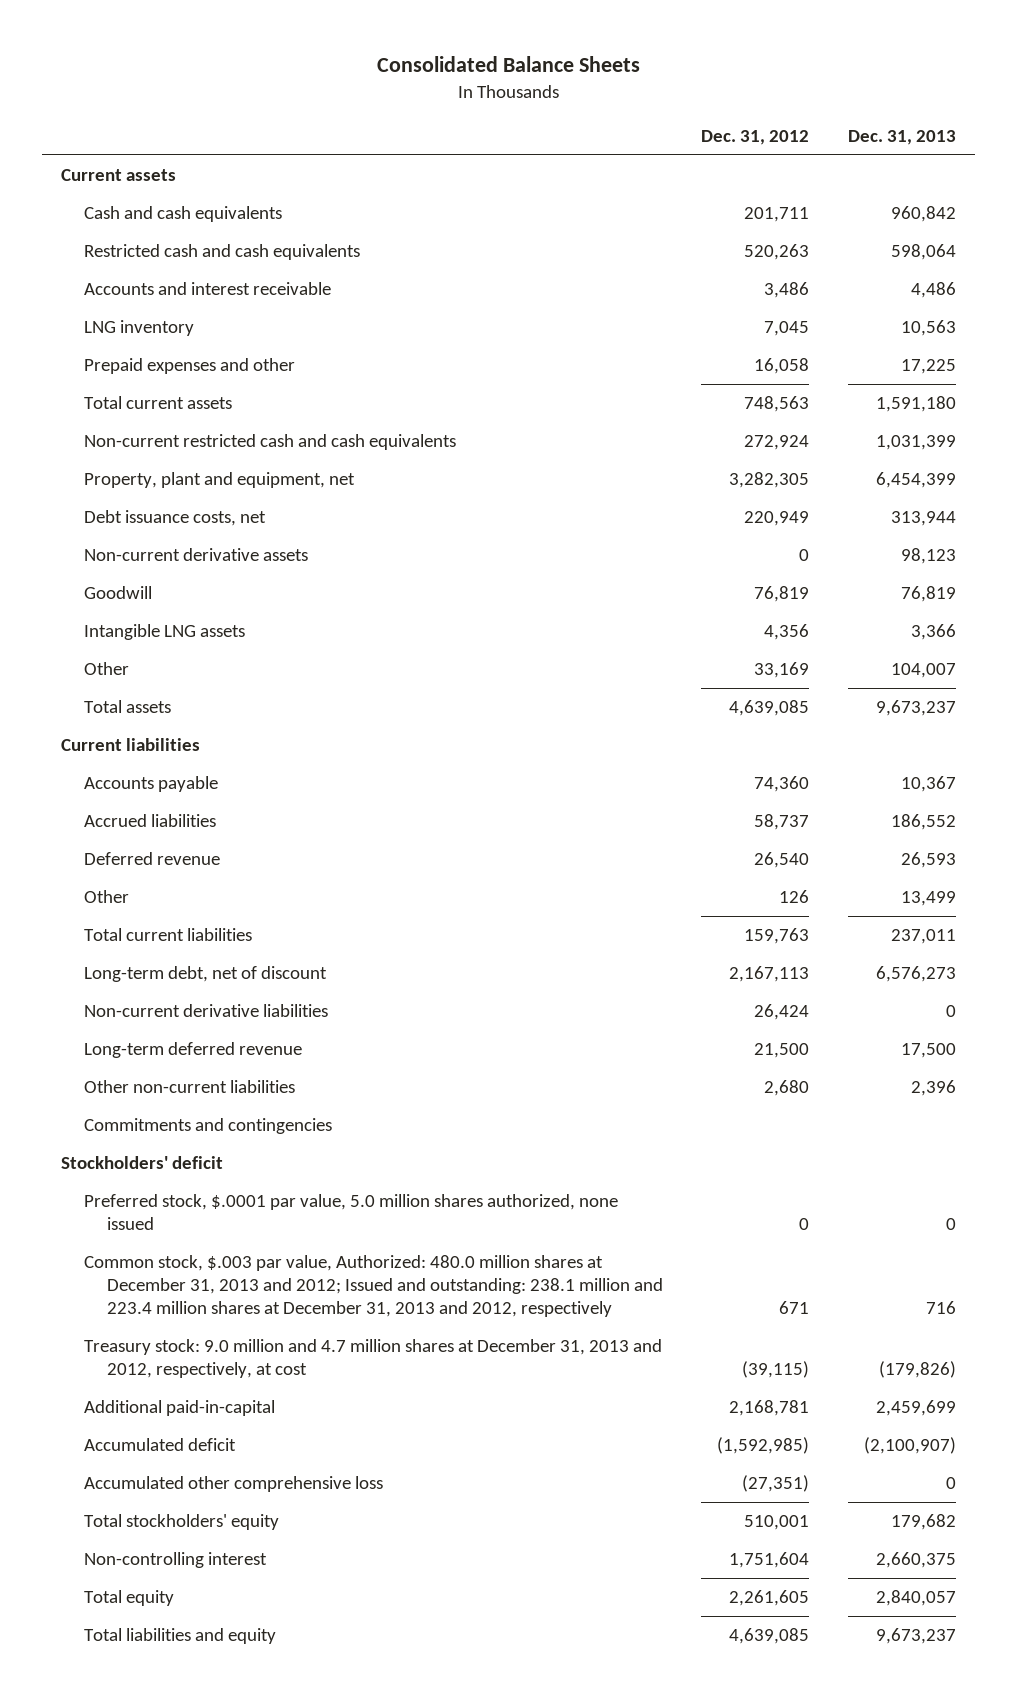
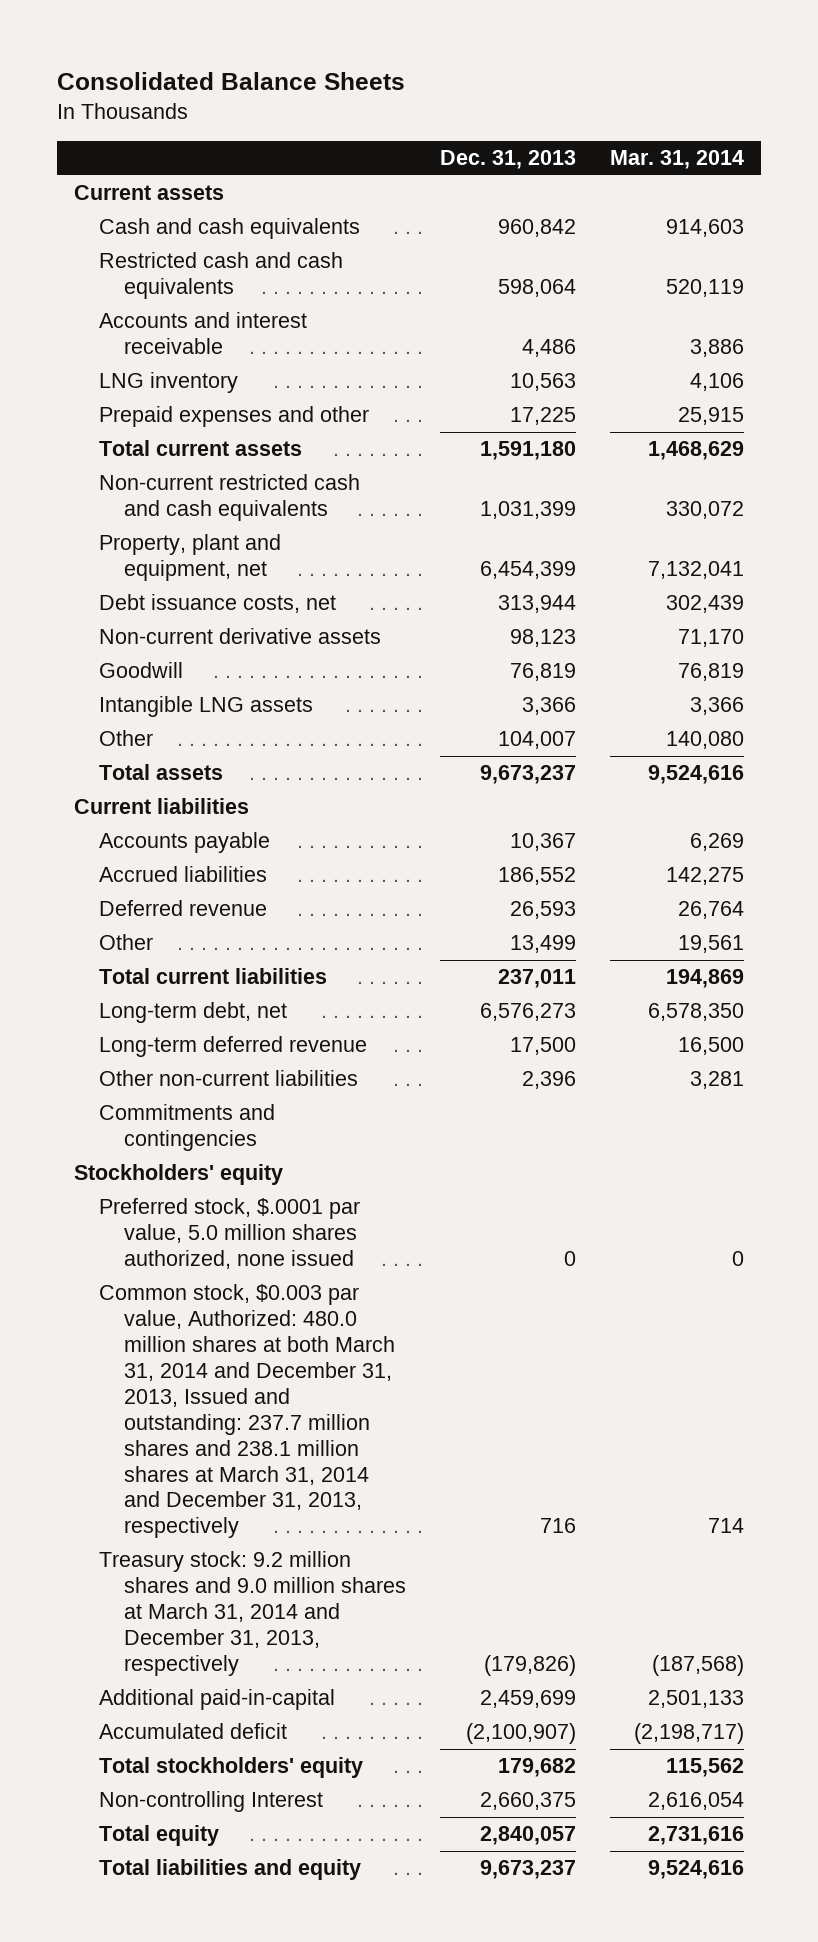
[701,130,810,146] Dec. 31, 2012 -> none
none -> [610,150,745,170] Mar. 31, 2014
[84,1004,329,1018] Non-current derivative liabilities -> none
[84,966,328,983] Long-term debt, net of discount -> [98,1002,287,1024] Long-term debt, net
[61,1156,224,1170] Stockholders' deficit -> [74,1164,284,1186] Stockholders' equity
[84,1255,664,1318] Common stock, $.003 par value, Authorized: 480.0 million shares at December 31, 2013 and 2012; Issued and outstanding: 238.1 million and 223.4 million shares at December 31, 2013 and 2012, respectively -> [98,1284,395,1539] Common stock, $0.003 par value, Authorized: 480.0 million shares at both March 31, 2014 and December 31, 2013, Issued and outstanding: 237.7 million shares and 238.1 million shares at March 31, 2014 and December 31, 2013, respectively
[84,1339,663,1379] Treasury stock: 9.0 million and 4.7 million shares at December 31, 2013 and 2012, respectively, at cost -> [98,1551,406,1676] Treasury stock: 9.2 million shares and 9.0 million shares at March 31, 2014 and December 31, 2013, respectively
[84,1476,384,1493] Accumulated other comprehensive loss -> none
[84,1552,268,1569] Non-controlling interest -> [98,1791,323,1813] Non-controlling Interest

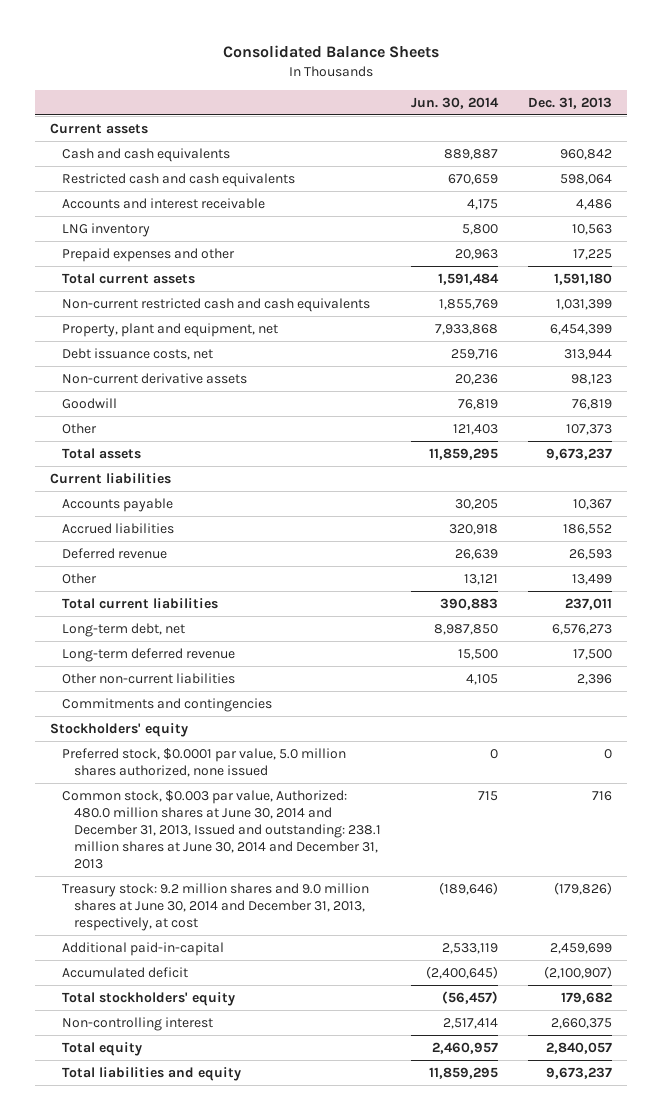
[610,150,745,170] Mar. 31, 2014 -> none
none -> [411,96,500,109] Jun. 30, 2014
[98,696,313,718] Intangible LNG assets -> none
[497,731,576,750] 104,007 -> [566,423,613,435] 107,373
[98,1198,360,1270] Preferred stock, $.0001 par value, 5.0 million shares authorized, none issued -> [62,747,347,777] Preferred stock, $0.0001 par value, 5.0 million shares authorized, none issued
[98,1284,395,1539] Common stock, $0.003 par value, Authorized: 480.0 million shares at both March 31, 2014 and December 31, 2013, Issued and outstanding: 237.7 million shares and 238.1 million shares at March 31, 2014 and December 31, 2013, respectively -> [62,789,382,869] Common stock, $0.003 par value, Authorized: 480.0 million shares at June 30, 2014 and December 31, 2013, Issued and outstanding: 238.1 million shares at June 30, 2014 and December 31, 2013
[98,1551,406,1676] Treasury stock: 9.2 million shares and 9.0 million shares at March 31, 2014 and December 31, 2013, respectively -> [62,882,370,931] Treasury stock: 9.2 million shares and 9.0 million shares at June 30, 2014 and December 31, 2013, respectively, at cost
[98,1791,323,1813] Non-controlling Interest -> [62,1016,214,1031] Non-controlling interest

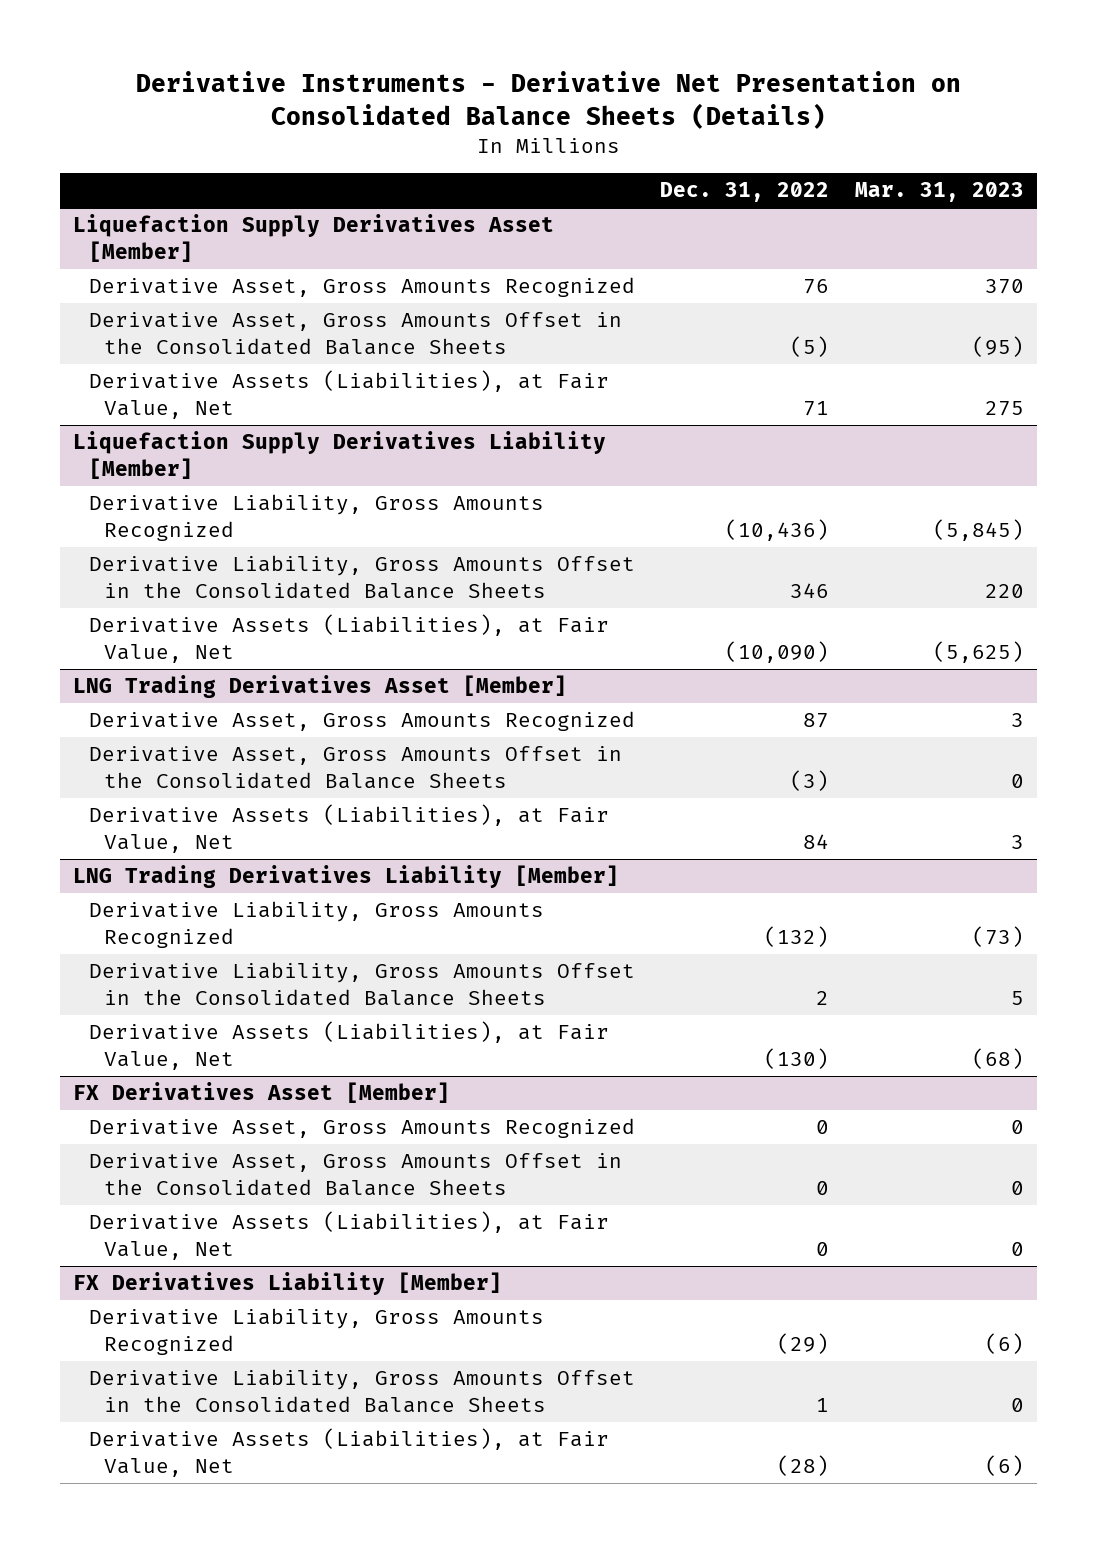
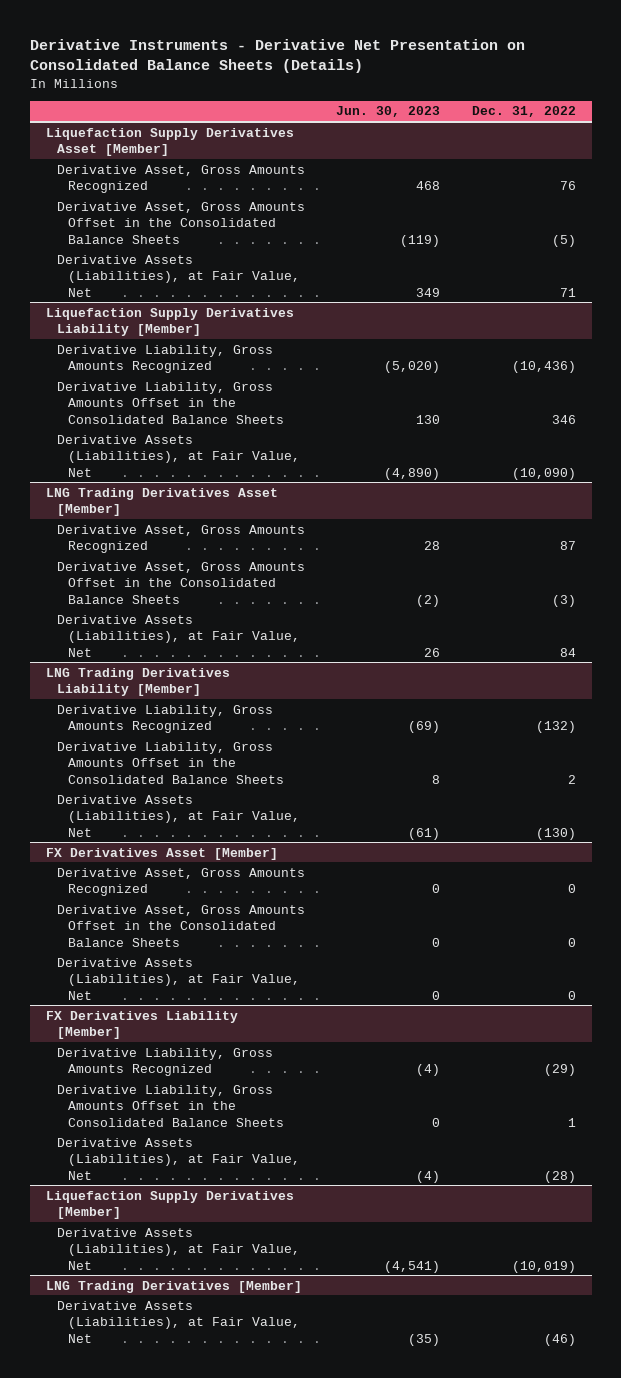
[855,182,1025,203] Mar. 31, 2023 -> none
none -> [336,106,441,118] Jun. 30, 2023
none -> [45,1190,294,1220] Liquefaction Supply Derivatives [Member]
none -> [56,1227,301,1270] Derivative Assets (Liabilities), at Fair Value, Net
none -> [45,1280,302,1293] LNG Trading Derivatives [Member]
none -> [56,1300,301,1343] Derivative Assets (Liabilities), at Fair Value, Net

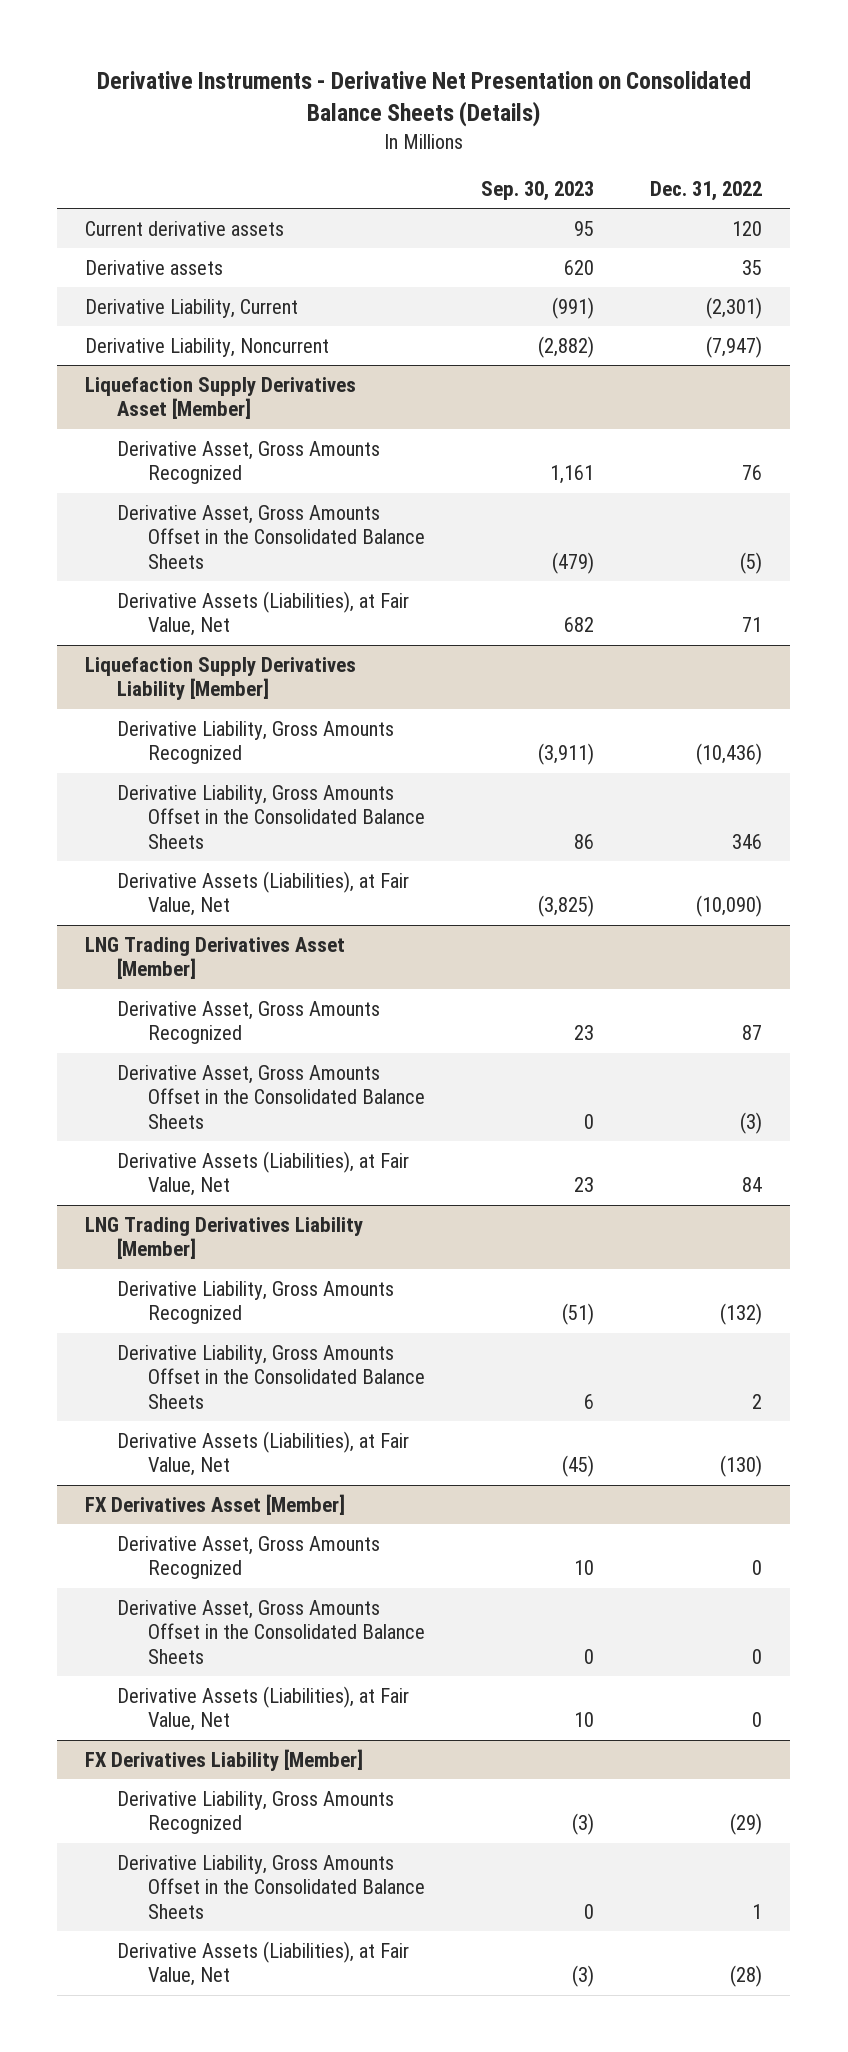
[336,106,441,118] Jun. 30, 2023 -> none
none -> [481,181,595,202] Sep. 30, 2023
none -> [85,220,285,236] Current derivative assets
none -> [85,259,224,275] Derivative assets
none -> [85,298,299,318] Derivative Liability, Current
none -> [85,337,330,357] Derivative Liability, Noncurrent
[45,1190,294,1220] Liquefaction Supply Derivatives [Member] -> none
[56,1227,301,1270] Derivative Assets (Liabilities), at Fair Value, Net -> none
[45,1280,302,1293] LNG Trading Derivatives [Member] -> none
[56,1300,301,1343] Derivative Assets (Liabilities), at Fair Value, Net -> none

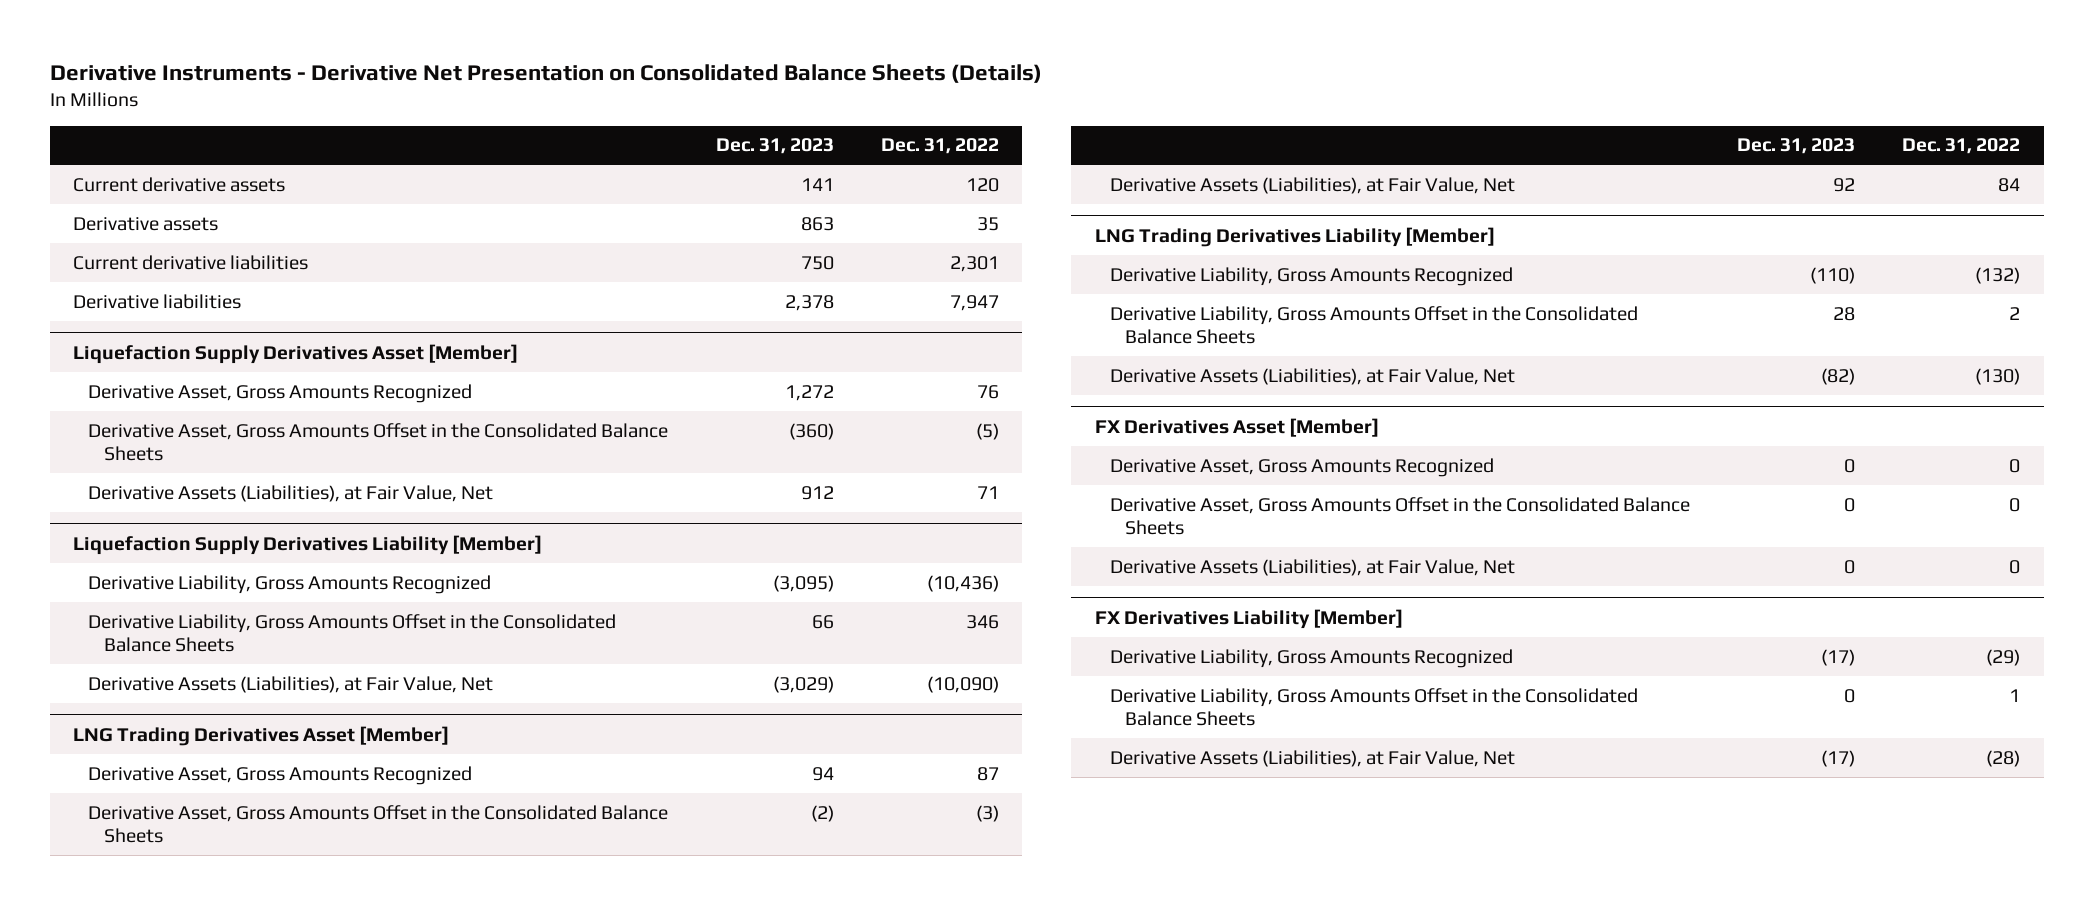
[481,181,595,202] Sep. 30, 2023 -> none
none -> [715,138,834,155] Dec. 31, 2023
[85,298,299,318] Derivative Liability, Current -> [73,254,309,270] Current derivative liabilities
[706,296,763,319] (2,301) -> [949,255,999,272] 2,301
[85,337,330,357] Derivative Liability, Noncurrent -> [73,293,242,309] Derivative liabilities
[706,335,763,358] (7,947) -> [949,294,999,311] 7,947

